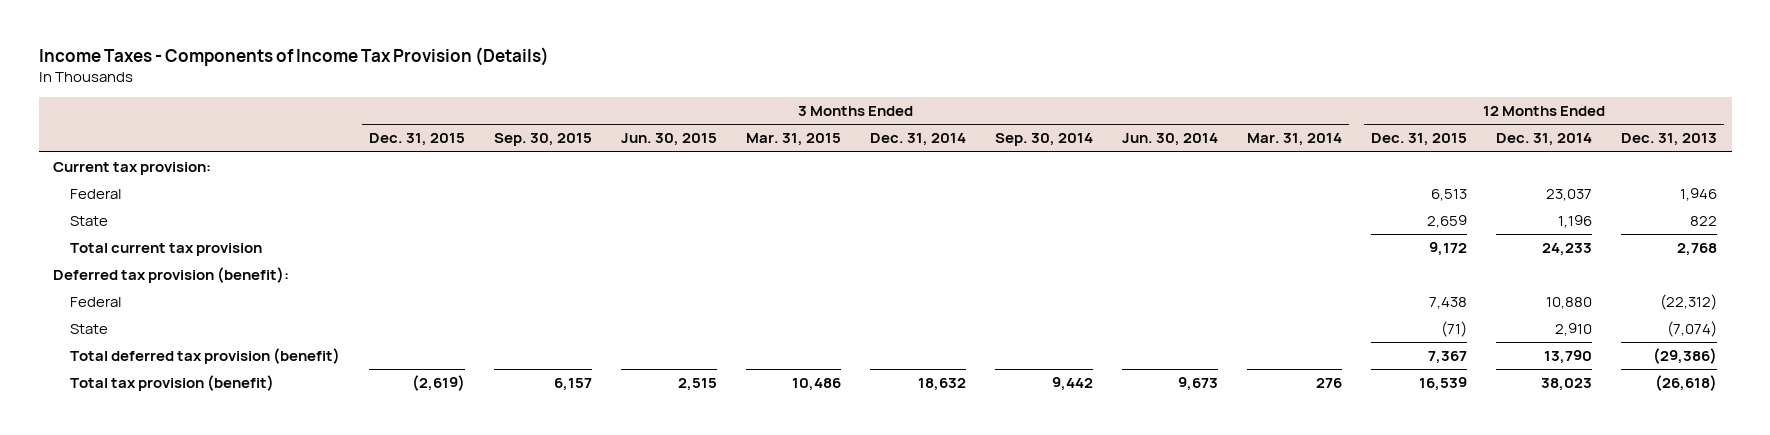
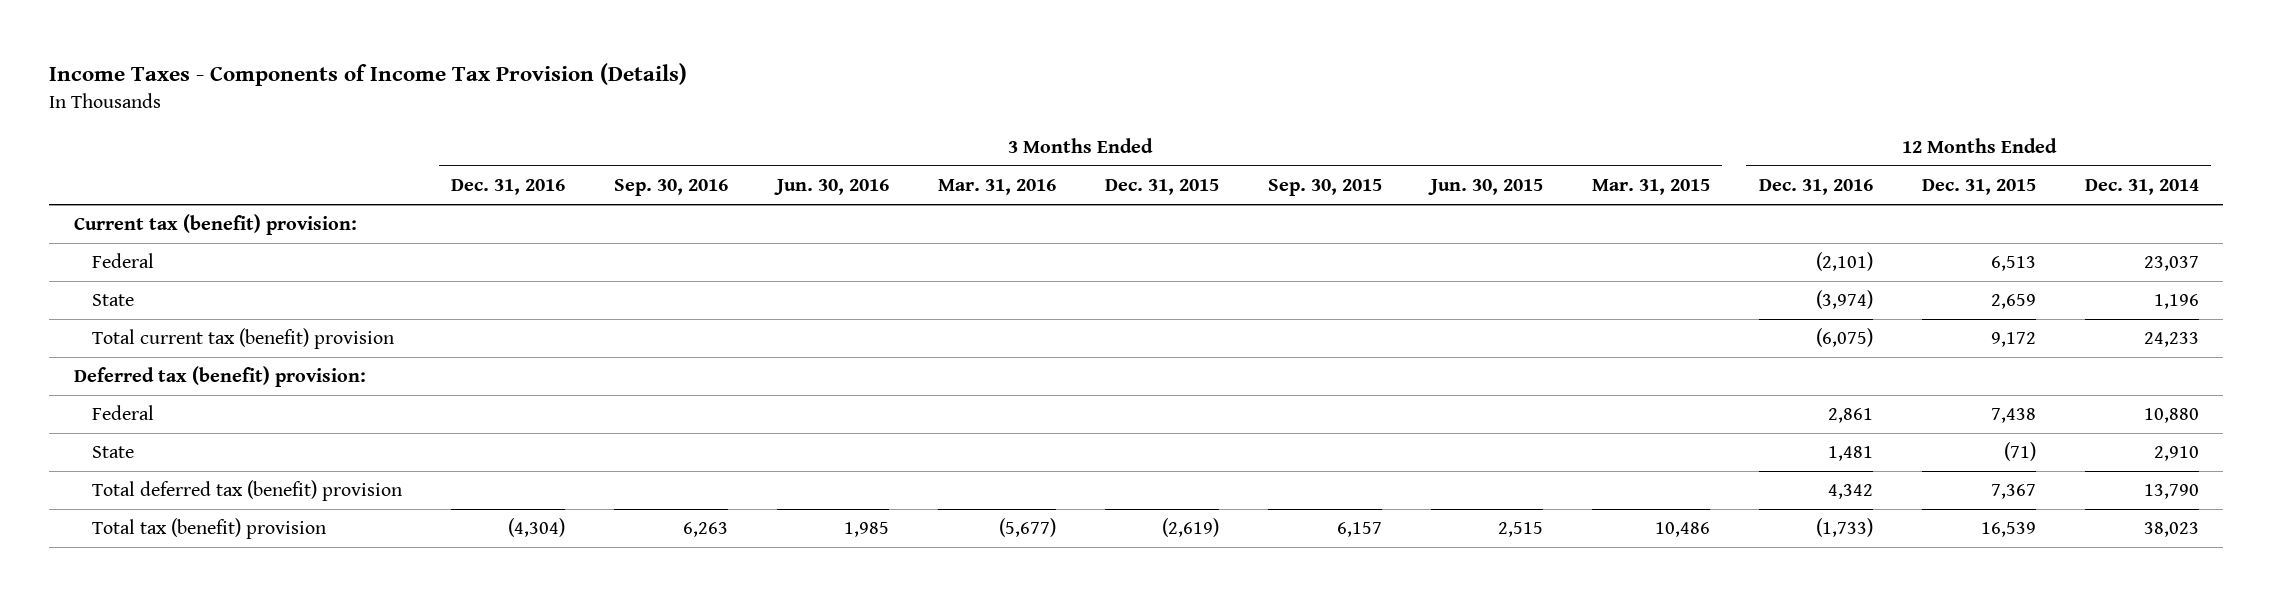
[870,133,967,147] Dec. 31, 2014 -> none
[995,133,1094,147] Sep. 30, 2014 -> none
[1122,133,1219,147] Jun. 30, 2014 -> none
[1247,133,1343,147] Mar. 31, 2014 -> none
[1621,133,1718,147] Dec. 31, 2013 -> none
none -> [451,179,566,196] Dec. 31, 2016
none -> [614,179,729,197] Sep. 30, 2016
none -> [774,179,890,196] Jun. 30, 2016
none -> [937,179,1056,196] Mar. 31, 2016
none -> [1758,179,1873,196] Dec. 31, 2016
[53,162,212,176] Current tax provision: -> [73,214,357,236] Current tax (benefit) provision:
[70,243,263,257] Total current tax provision -> [92,328,395,350] Total current tax (benefit) provision
[53,267,290,284] Deferred tax provision (benefit): -> [73,366,366,388] Deferred tax (benefit) provision:
[70,348,341,365] Total deferred tax provision (benefit) -> [92,480,403,502] Total deferred tax (benefit) provision
[70,375,275,392] Total tax provision (benefit) -> [92,518,327,540] Total tax (benefit) provision

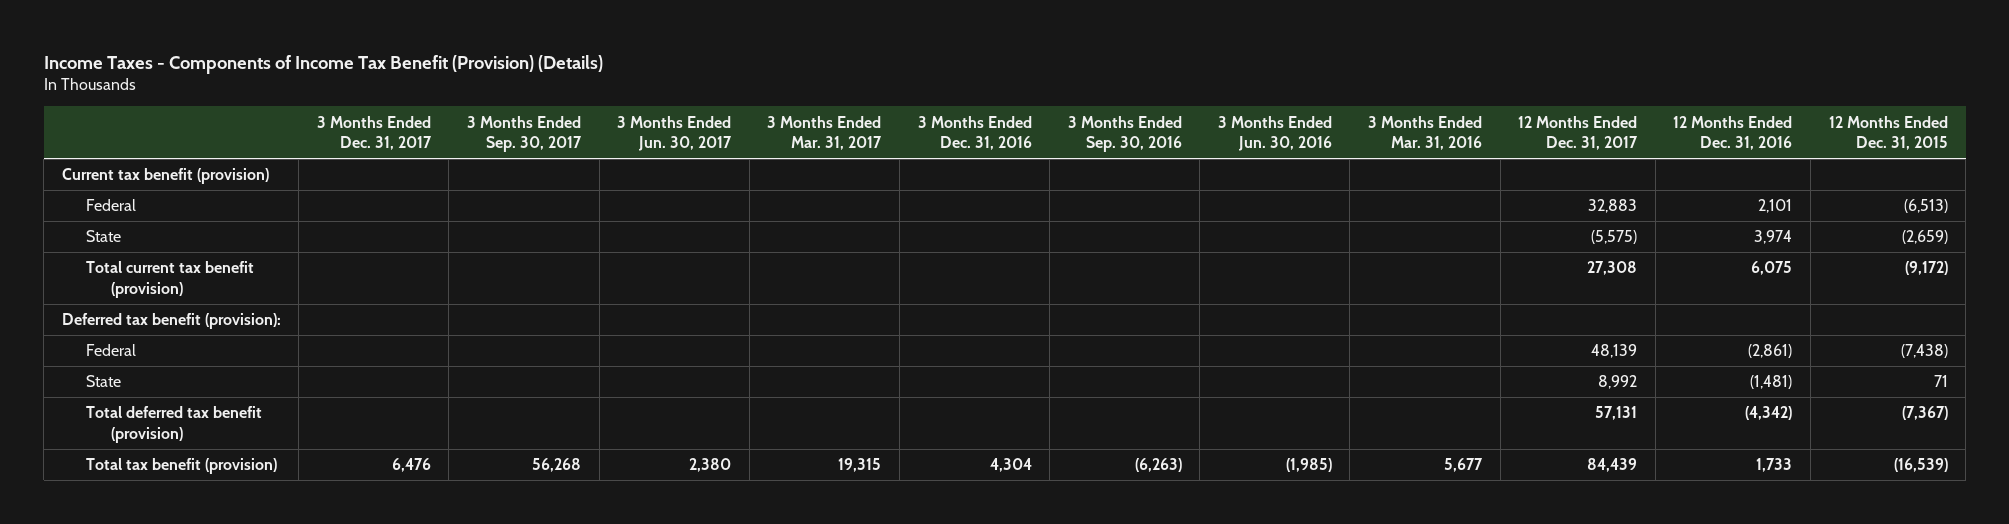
[49,62,688,86] Income Taxes - Components of Income Tax Provision (Details) -> [43,54,603,74] Income Taxes - Components of Income Tax Benefit (Provision) (Details)
[1104,179,1219,196] Dec. 31, 2015 -> none
[1267,179,1382,197] Sep. 30, 2015 -> none
[1427,179,1543,196] Jun. 30, 2015 -> none
[1591,179,1710,196] Mar. 31, 2015 -> none
[2084,179,2199,196] Dec. 31, 2014 -> none
none -> [316,115,432,151] 3 Months Ended Dec. 31, 2017
none -> [467,115,583,153] 3 Months Ended Sep. 30, 2017
none -> [617,115,733,152] 3 Months Ended Jun. 30, 2017
none -> [767,115,883,151] 3 Months Ended Mar. 31, 2017
none -> [1518,115,1639,151] 12 Months Ended Dec. 31, 2017
[73,214,357,236] Current tax (benefit) provision: -> [61,168,269,185] Current tax benefit (provision)
[1815,252,1873,272] (2,101) -> [1758,199,1793,214] 2,101
[1990,256,2036,272] 6,513 -> [1903,199,1948,214] (6,513)
[1815,290,1873,310] (3,974) -> [1754,230,1793,245] 3,974
[1990,294,2036,310] 2,659 -> [1901,230,1948,245] (2,659)
[92,328,395,350] Total current tax (benefit) provision -> [86,261,255,298] Total current tax benefit (provision)
[1815,328,1873,348] (6,075) -> [1751,261,1793,276] 6,075
[1990,332,2036,348] 9,172 -> [1904,261,1948,276] (9,172)
[73,366,366,388] Deferred tax (benefit) provision: -> [61,313,281,330] Deferred tax benefit (provision):
[1827,408,1873,424] 2,861 -> [1748,344,1793,359] (2,861)
[1990,408,2036,424] 7,438 -> [1900,344,1948,359] (7,438)
[1827,446,1873,462] 1,481 -> [1750,375,1793,390] (1,481)
[2003,442,2036,462] (71) -> [1933,375,1948,388] 71
[92,480,403,502] Total deferred tax (benefit) provision -> [86,406,263,443] Total deferred tax benefit (provision)
[1827,484,1873,500] 4,342 -> [1745,406,1793,421] (4,342)
[1990,484,2036,500] 7,367 -> [1901,406,1948,421] (7,367)
[92,518,327,540] Total tax (benefit) provision -> [86,458,278,475] Total tax benefit (provision)
[508,518,566,538] (4,304) -> [989,458,1032,473] 4,304
[683,522,729,538] 6,263 -> [1134,458,1182,473] (6,263)
[844,522,890,538] 1,985 -> [1285,458,1332,473] (1,985)
[998,518,1056,538] (5,677) -> [1444,458,1484,473] 5,677
[1815,518,1873,538] (1,733) -> [1756,458,1793,473] 1,733
[1980,522,2036,538] 16,539 -> [1893,458,1948,473] (16,539)

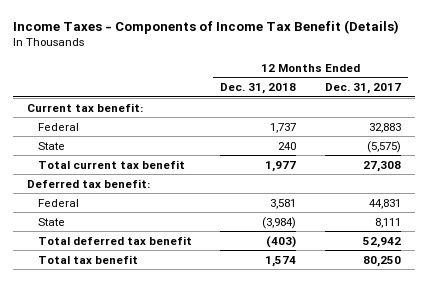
[43,54,603,74] Income Taxes - Components of Income Tax Benefit (Provision) (Details) -> [12,19,399,34] Income Taxes - Components of Income Tax Benefit (Details)
[316,115,432,151] 3 Months Ended Dec. 31, 2017 -> none
[467,115,583,153] 3 Months Ended Sep. 30, 2017 -> none
[617,115,733,152] 3 Months Ended Jun. 30, 2017 -> none
[767,115,883,151] 3 Months Ended Mar. 31, 2017 -> none
[917,115,1032,151] 3 Months Ended Dec. 31, 2016 -> none
[1067,115,1182,153] 3 Months Ended Sep. 30, 2016 -> none
[1217,115,1332,152] 3 Months Ended Jun. 30, 2016 -> none
[1368,115,1483,151] 3 Months Ended Mar. 31, 2016 -> none
[1673,115,1793,151] 12 Months Ended Dec. 31, 2016 -> none
[1828,115,1948,151] 12 Months Ended Dec. 31, 2015 -> none
none -> [220,83,297,95] Dec. 31, 2018
[61,168,269,185] Current tax benefit (provision) -> [27,102,144,112] Current tax benefit:
[86,261,255,298] Total current tax benefit (provision) -> [37,159,185,169] Total current tax benefit
[61,313,281,330] Deferred tax benefit (provision): -> [27,178,151,188] Deferred tax benefit:
[1591,344,1638,359] 48,139 -> [368,198,401,209] 44,831
[1598,375,1638,390] 8,992 -> [374,217,401,228] 8,111
[86,406,263,443] Total deferred tax benefit (provision) -> [37,235,192,245] Total deferred tax benefit
[1595,406,1638,421] 57,131 -> [362,236,401,248] 52,942
[86,458,278,475] Total tax benefit (provision) -> [37,254,138,264] Total tax benefit
[1587,458,1638,473] 84,439 -> [362,255,401,267] 80,250

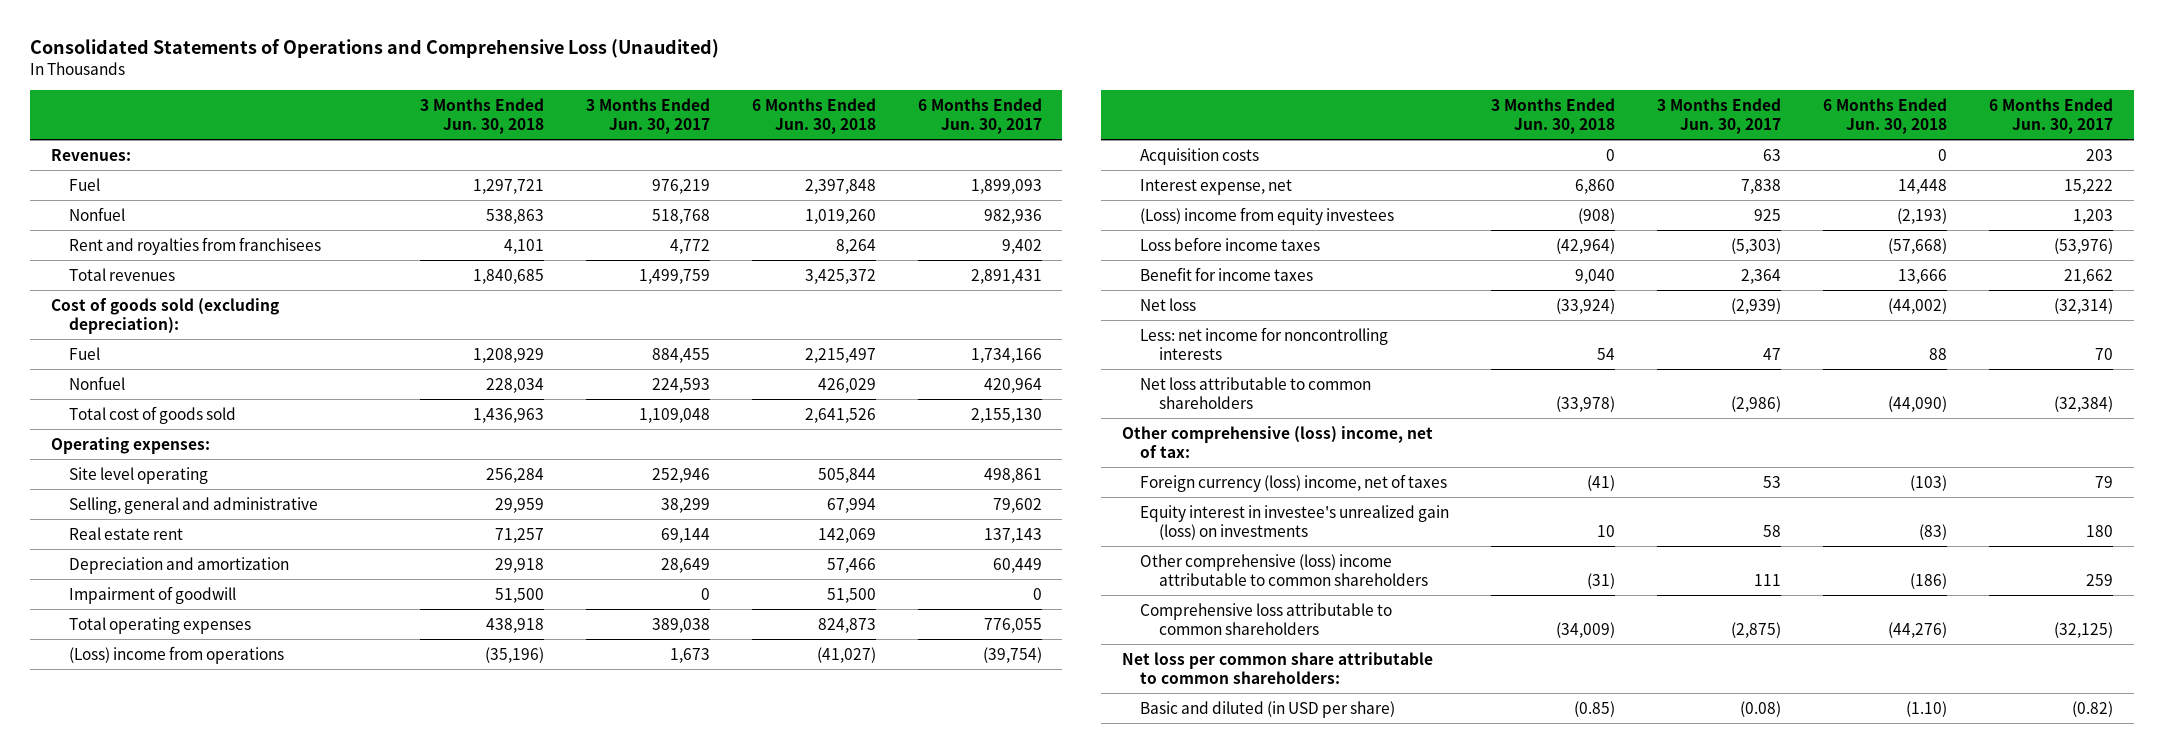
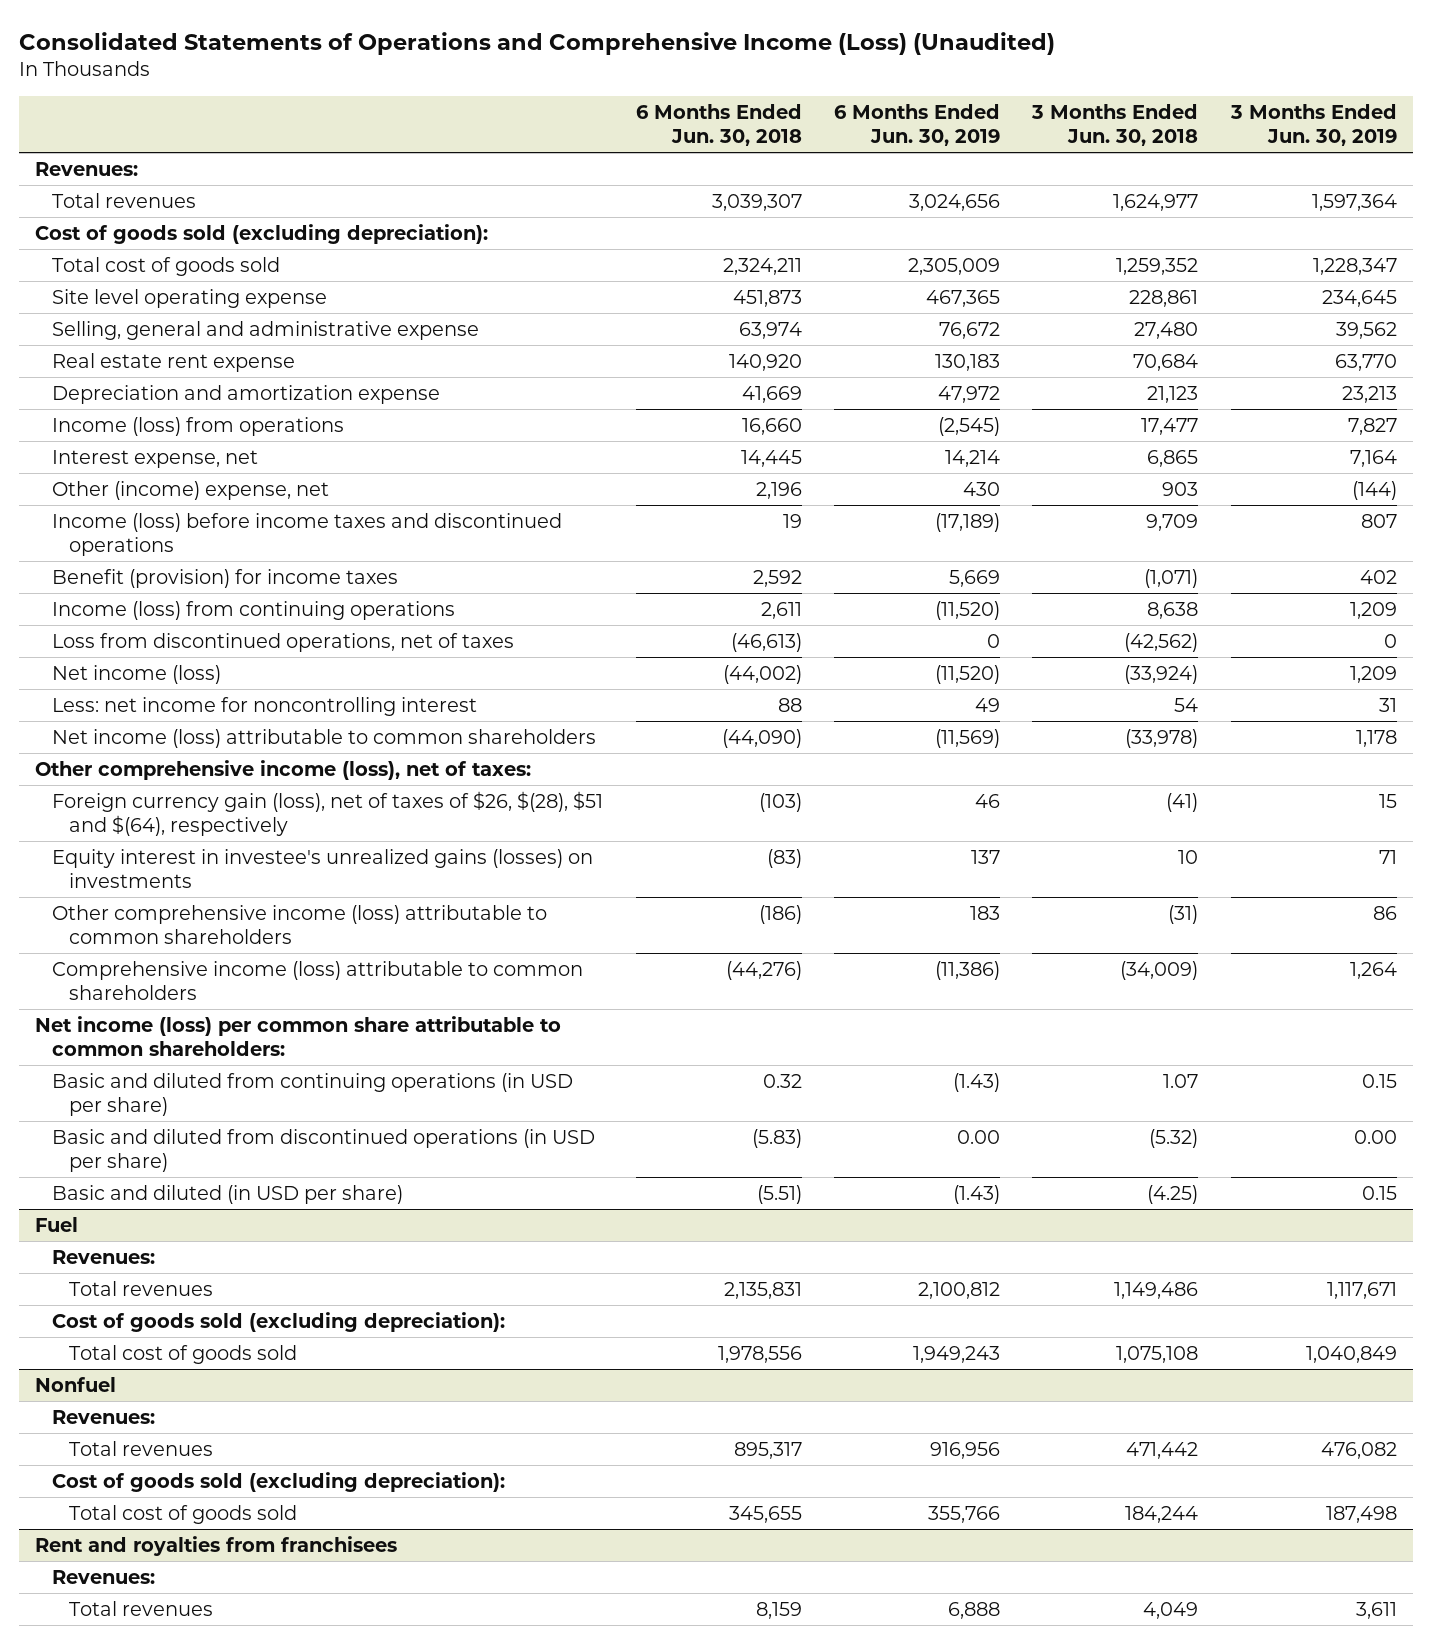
[29,39,719,59] Consolidated Statements of Operations and Comprehensive Loss (Unaudited) -> [19,31,1056,55] Consolidated Statements of Operations and Comprehensive Income (Loss) (Unaudited)
[585,98,710,135] 3 Months Ended Jun. 30, 2017 -> none
[917,98,1042,135] 6 Months Ended Jun. 30, 2017 -> none
none -> [834,103,1001,146] 6 Months Ended Jun. 30, 2019
none -> [1229,103,1397,146] 3 Months Ended Jun. 30, 2019
[69,177,101,191] Fuel -> none
[69,206,126,221] Nonfuel -> none
[69,236,322,255] Rent and royalties from franchisees -> none
[473,268,545,284] 1,840,685 -> [1113,194,1199,212] 1,624,977
[804,268,876,284] 3,425,372 -> [711,194,802,212] 3,039,307
[69,346,101,360] Fuel -> none
[69,375,126,390] Nonfuel -> none
[50,436,210,454] Operating expenses: -> none
[69,585,237,604] Impairment of goodwill -> none
[69,616,252,634] Total operating expenses -> none
[1140,147,1260,165] Acquisition costs -> none
[1140,206,1395,225] (Loss) income from equity investees -> none
[473,407,545,423] 1,436,963 -> [1116,258,1199,276] 1,259,352
[804,407,876,423] 2,641,526 -> [722,258,802,276] 2,324,211
[69,466,209,484] Site level operating -> [52,289,328,309] Site level operating expense
[486,467,545,483] 256,284 -> [1129,290,1199,308] 228,861
[817,467,876,483] 505,844 -> [732,290,802,308] 451,873
[69,496,319,514] Selling, general and administrative -> [52,321,480,341] Selling, general and administrative expense
[495,497,545,513] 29,959 -> [1134,322,1199,340] 27,480
[826,497,876,513] 67,994 -> [738,322,802,340] 63,974
[69,526,184,540] Real estate rent -> [52,353,296,373] Real estate rent expense
[495,527,545,543] 71,257 -> [1133,354,1199,372] 70,684
[817,527,876,543] 142,069 -> [728,354,802,372] 140,920
[69,556,290,574] Depreciation and amortization -> [52,385,441,405] Depreciation and amortization expense
[495,557,545,573] 29,918 -> [1147,386,1199,404] 21,123
[826,557,876,573] 57,466 -> [741,386,802,404] 41,669
[69,645,285,664] (Loss) income from operations -> [52,417,345,437] Income (loss) from operations
[485,646,545,663] (35,196) -> [1141,418,1199,436] 17,477
[816,646,876,663] (41,027) -> [741,418,802,436] 16,660
[1575,178,1616,194] 6,860 -> [1147,450,1199,468] 6,865
[1897,178,1947,194] 14,448 -> [740,450,802,468] 14,445
none -> [52,481,330,501] Other (income) expense, net
[1140,236,1321,251] Loss before income taxes -> [52,513,563,557] Income (loss) before income taxes and discontinued operations
[1556,237,1616,254] (42,964) -> [1146,514,1199,532] 9,709
[1887,237,1947,254] (57,668) -> [782,514,802,529] 19
[1140,266,1314,281] Benefit for income taxes -> [52,569,399,589] Benefit (provision) for income taxes
[1575,268,1616,284] 9,040 -> [1144,569,1199,589] (1,071)
[1897,268,1947,284] 13,666 -> [752,570,802,588] 2,592
none -> [52,601,456,621] Income (loss) from continuing operations
none -> [52,633,515,653] Loss from discontinued operations, net of taxes
[1140,297,1197,311] Net loss -> [52,665,222,685] Net income (loss)
[1140,326,1389,360] Less: net income for noncontrolling interests -> [52,697,478,717] Less: net income for noncontrolling interest
[1140,376,1372,409] Net loss attributable to common shareholders -> [52,729,597,749] Net income (loss) attributable to common shareholders
[1122,425,1434,458] Other comprehensive (loss) income, net of tax: -> [35,760,532,781] Other comprehensive income (loss), net of taxes:
[1140,473,1448,492] Foreign currency (loss) income, net of taxes -> [52,791,604,837] Foreign currency gain (loss), net of taxes of $26, $(28), $51 and $(64), respectively
[1140,504,1450,540] Equity interest in investee's unrealized gain (loss) on investments -> [52,849,594,889] Equity interest in investee's unrealized gains (losses) on investments
[1140,553,1428,586] Other comprehensive (loss) income attributable to common shareholders -> [52,905,548,945] Other comprehensive income (loss) attributable to common shareholders
[1140,602,1393,635] Comprehensive loss attributable to common shareholders -> [52,961,584,1001] Comprehensive income (loss) attributable to common shareholders
[1122,651,1434,684] Net loss per common share attributable to common shareholders: -> [35,1016,562,1057] Net income (loss) per common share attributable to common shareholders:
none -> [52,1073,574,1117] Basic and diluted from continuing operations (in USD per share)
none -> [52,1129,596,1173] Basic and diluted from discontinued operations (in USD per share)
[1574,700,1616,717] (0.85) -> [1147,1185,1199,1205] (4.25)
[1905,700,1947,717] (1.10) -> [756,1185,802,1205] (5.51)
none -> [35,1217,79,1233] Fuel
none -> [52,1250,156,1265] Revenues:
none -> [69,1281,214,1297] Total revenues
none -> [52,1312,506,1333] Cost of goods sold (excluding depreciation):
none -> [69,1345,298,1365] Total cost of goods sold
none -> [35,1377,117,1393] Nonfuel
none -> [52,1410,156,1425] Revenues:
none -> [69,1441,214,1457] Total revenues
none -> [52,1472,506,1493] Cost of goods sold (excluding depreciation):
none -> [69,1505,298,1525] Total cost of goods sold
none -> [35,1536,398,1557] Rent and royalties from franchisees
none -> [52,1570,156,1585] Revenues:
none -> [69,1601,214,1617] Total revenues

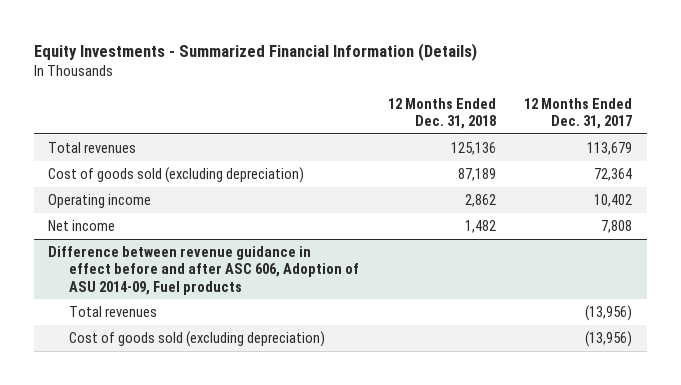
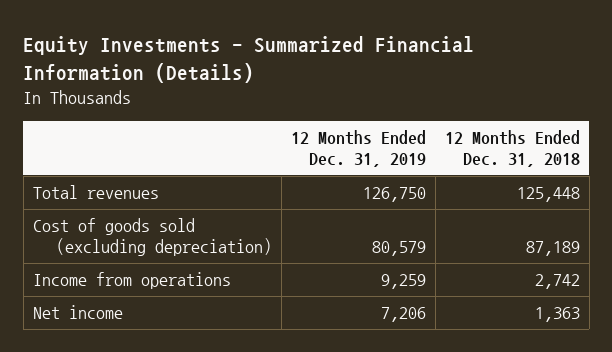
[524,97,633,130] 12 Months Ended Dec. 31, 2017 -> none
none -> [290,130,426,167] 12 Months Ended Dec. 31, 2019
[450,141,496,155] 125,136 -> [516,187,580,203] 125,448
[48,193,152,208] Operating income -> none
[48,245,360,295] Difference between revenue guidance in effect before and after ASC 606, Adoption of ASU 2014-09, Fuel products -> none
[69,305,158,317] Total revenues -> none
[69,330,326,347] Cost of goods sold (excluding depreciation) -> none
none -> [32,272,231,290] Income from operations
[464,219,496,233] 1,482 -> [534,307,580,323] 1,363

